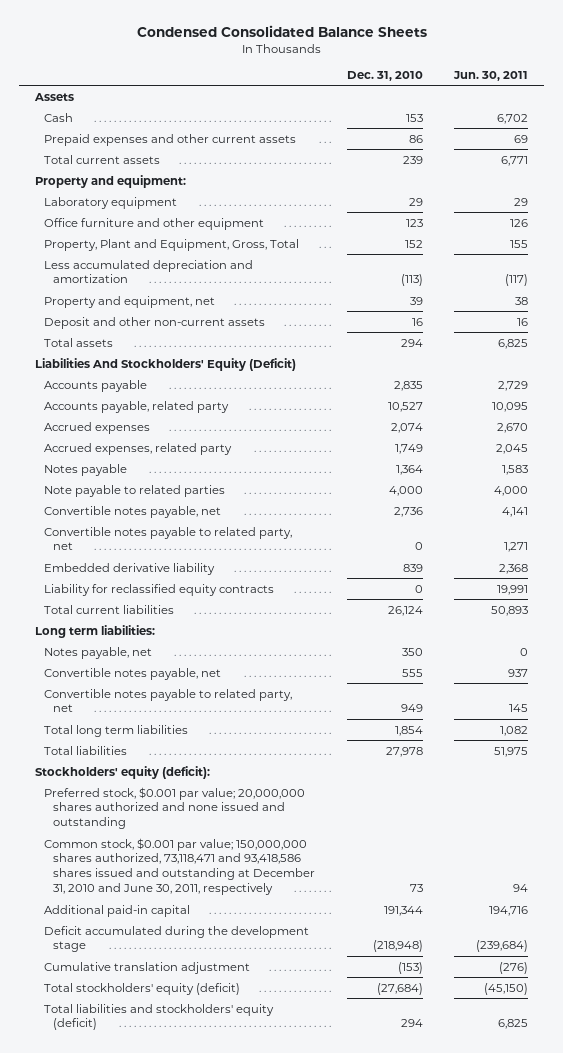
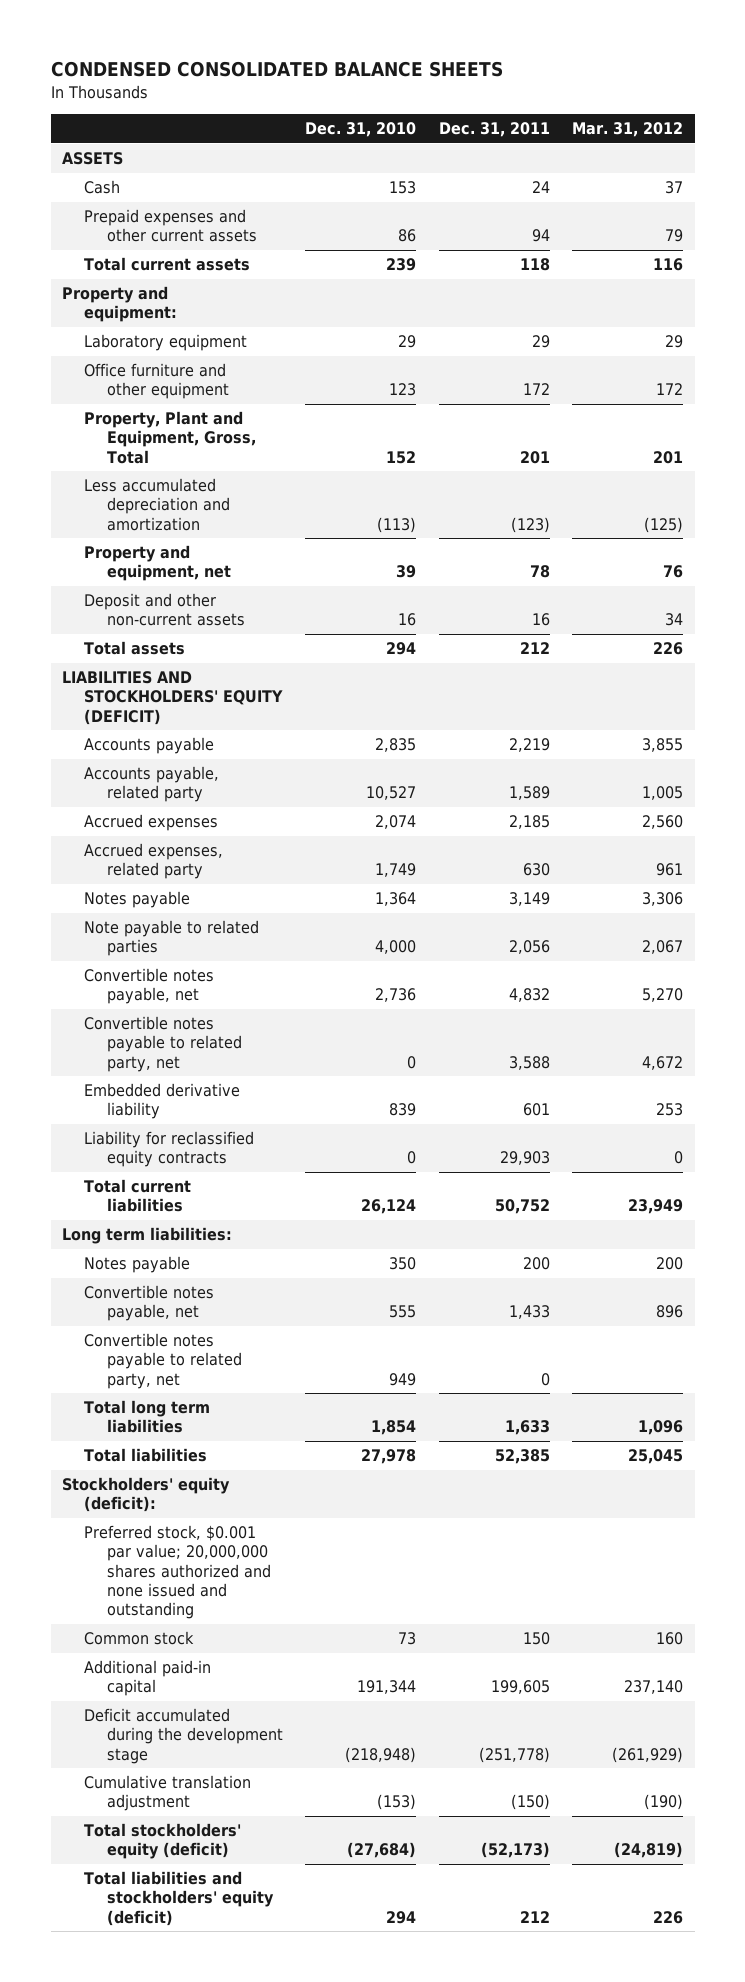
[136,25,427,38] Condensed Consolidated Balance Sheets -> [50,60,503,77] CONDENSED CONSOLIDATED BALANCE SHEETS
[453,70,529,81] Jun. 30, 2011 -> none
none -> [438,122,550,138] Dec. 31, 2011
none -> [572,122,684,138] Mar. 31, 2012
[33,92,74,101] Assets -> [61,152,123,166] ASSETS
[34,357,296,371] Liabilities And Stockholders' Equity (Deficit) -> [61,671,284,725] LIABILITIES AND STOCKHOLDERS' EQUITY (DEFICIT)
[44,646,153,659] Notes payable, net -> [84,1256,191,1274] Notes payable
[44,837,316,896] Common stock, $0.001 par value; 150,000,000 shares authorized, 73,118,471 and 93,418,586 shares issued and outstanding at December 31, 2010 and June 30, 2011, respectively -> [84,1631,195,1646] Common stock

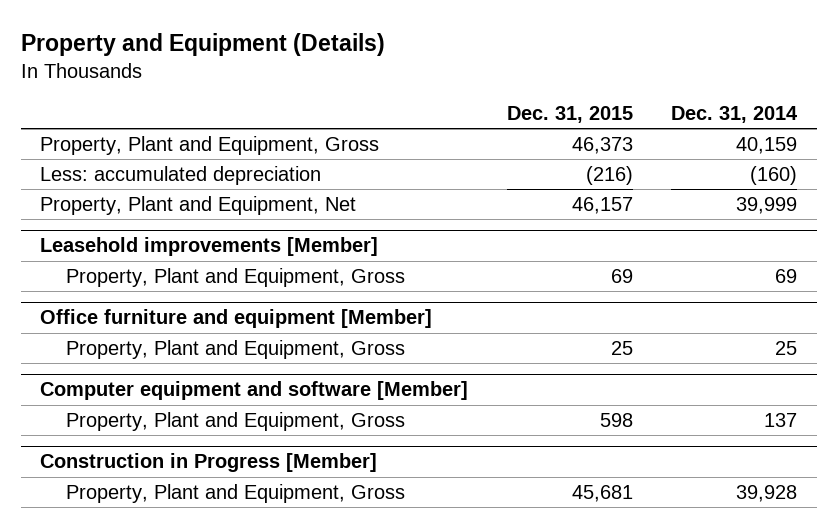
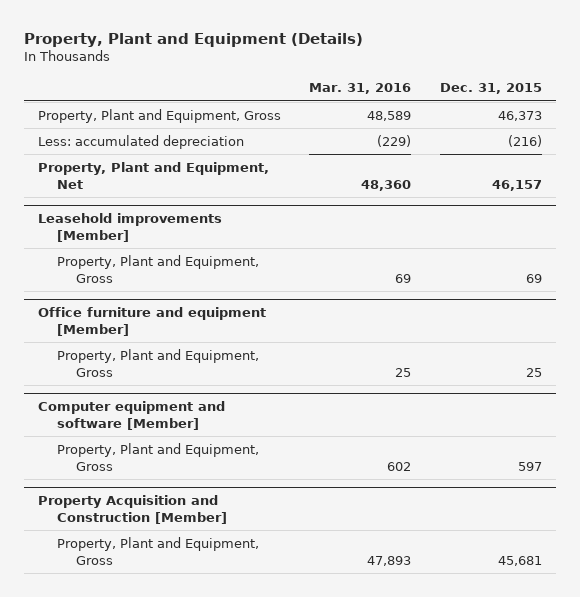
[20,33,385,57] Property and Equipment (Details) -> [23,32,363,47] Property, Plant and Equipment (Details)
[671,105,799,123] Dec. 31, 2014 -> none
none -> [309,83,412,95] Mar. 31, 2016
[39,453,377,473] Construction in Progress [Member] -> none
[599,412,633,427] 598 -> [517,461,542,471] 597
none -> [38,495,227,524] Property Acquisition and Construction [Member]

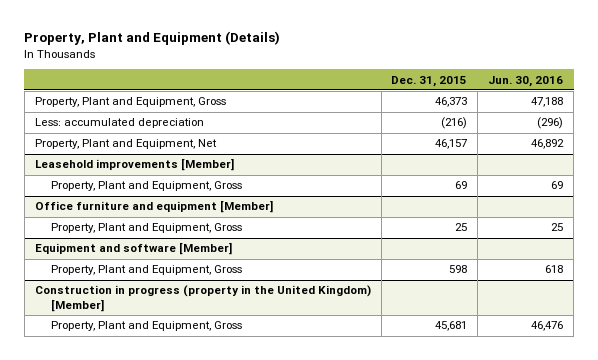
[309,83,412,95] Mar. 31, 2016 -> none
none -> [488,75,564,87] Jun. 30, 2016
[38,495,227,524] Property Acquisition and Construction [Member] -> none
[38,401,226,430] Computer equipment and software [Member] -> [34,242,232,256] Equipment and software [Member]
[517,461,542,471] 597 -> [449,265,468,274] 598
none -> [34,285,371,312] Construction in progress (property in the United Kingdom) [Member]

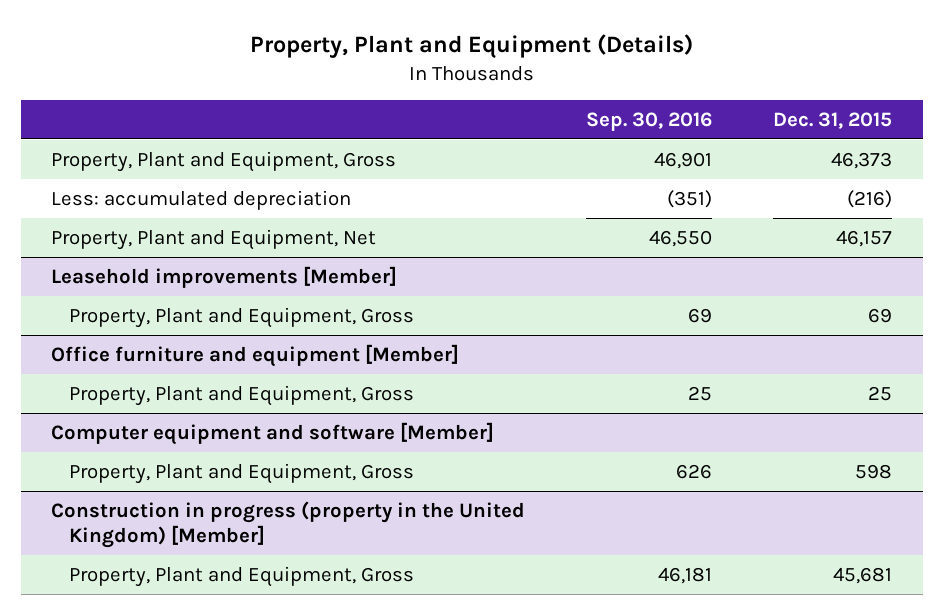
[488,75,564,87] Jun. 30, 2016 -> none
none -> [586,111,713,131] Sep. 30, 2016
[34,242,232,256] Equipment and software [Member] -> [51,421,495,445] Computer equipment and software [Member]

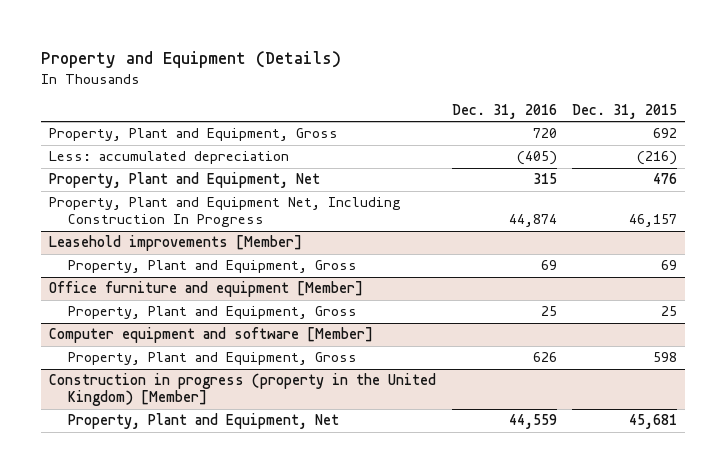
[249,34,693,59] Property, Plant and Equipment (Details) -> [41,51,342,69] Property and Equipment (Details)
[586,111,713,131] Sep. 30, 2016 -> none
none -> [451,103,557,119] Dec. 31, 2016
[831,151,893,169] 46,373 -> [653,128,678,139] 692
[836,229,893,247] 46,157 -> [653,173,678,185] 476
none -> [49,197,402,228] Property, Plant and Equipment Net, Including Construction In Progress
[69,565,415,587] Property, Plant and Equipment, Gross -> [68,413,340,430] Property, Plant and Equipment, Net

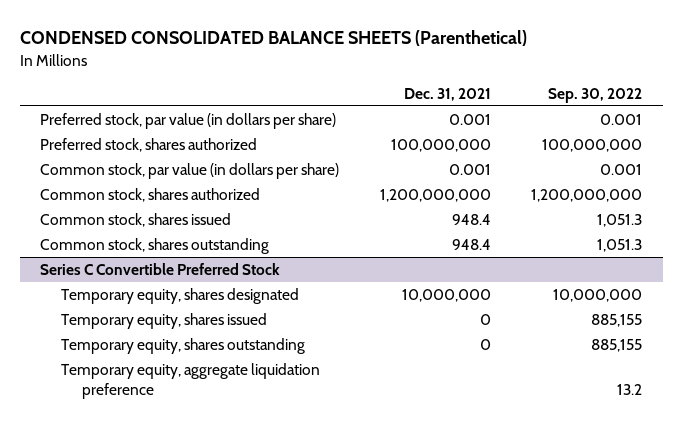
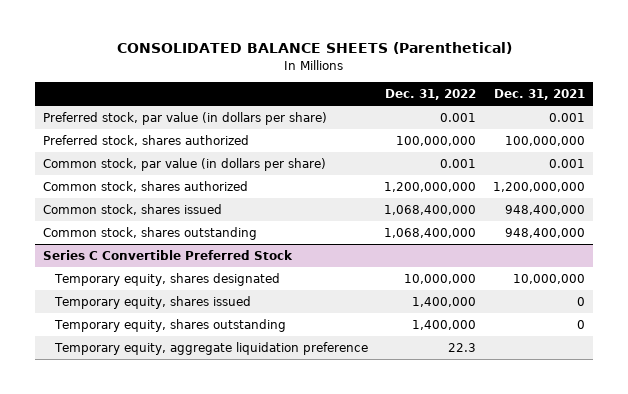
[20,30,528,47] CONDENSED CONSOLIDATED BALANCE SHEETS (Parenthetical) -> [117,42,513,55] CONSOLIDATED BALANCE SHEETS (Parenthetical)
[548,87,643,103] Sep. 30, 2022 -> none
none -> [385,88,477,100] Dec. 31, 2022
[451,213,491,225] 948.4 -> [504,205,585,216] 948,400,000
[451,238,491,250] 948.4 -> [504,228,585,239] 948,400,000

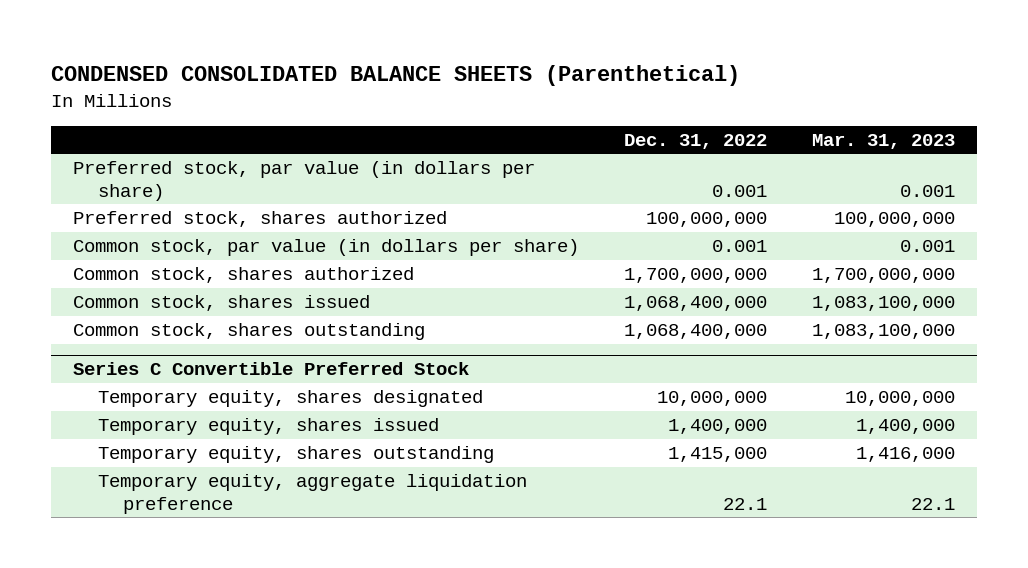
[117,42,513,55] CONSOLIDATED BALANCE SHEETS (Parenthetical) -> [50,64,740,86] CONDENSED CONSOLIDATED BALANCE SHEETS (Parenthetical)
[493,88,585,100] Dec. 31, 2021 -> none
none -> [812,133,956,149] Mar. 31, 2023
[384,182,477,193] 1,200,000,000 -> [624,268,768,284] 1,700,000,000
[412,320,477,331] 1,400,000 -> [668,447,768,463] 1,415,000
[448,343,477,353] 22.3 -> [723,497,768,510] 22.1

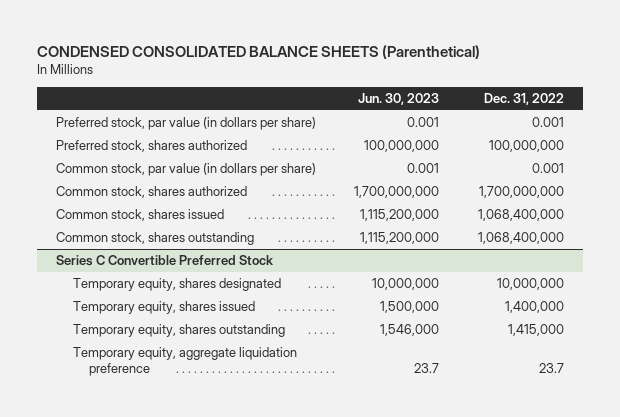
[812,133,956,149] Mar. 31, 2023 -> none
none -> [358,92,440,105] Jun. 30, 2023
[723,497,768,510] 22.1 -> [538,363,564,374] 23.7

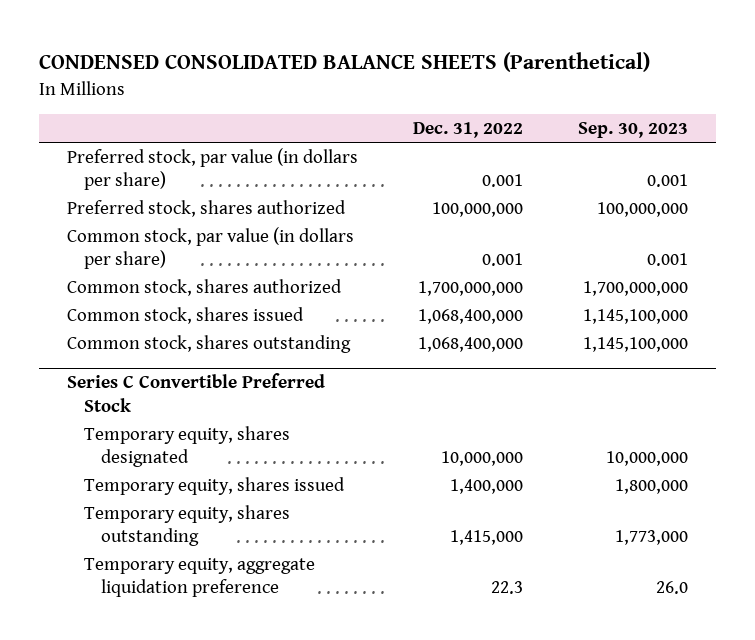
[358,92,440,105] Jun. 30, 2023 -> none
none -> [578,122,689,139] Sep. 30, 2023
[538,363,564,374] 23.7 -> [490,581,523,595] 22.3

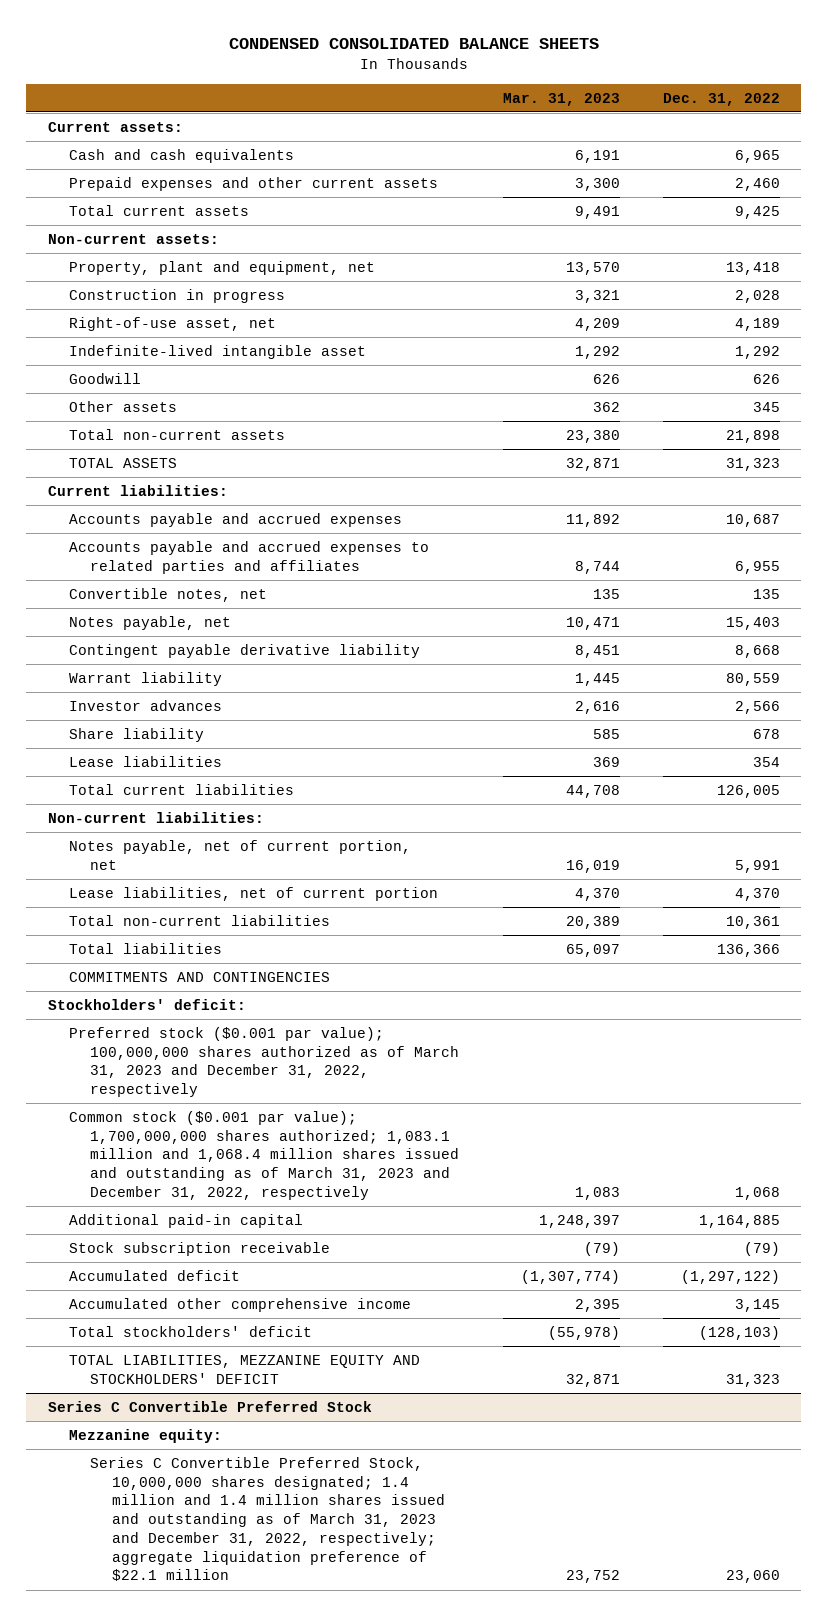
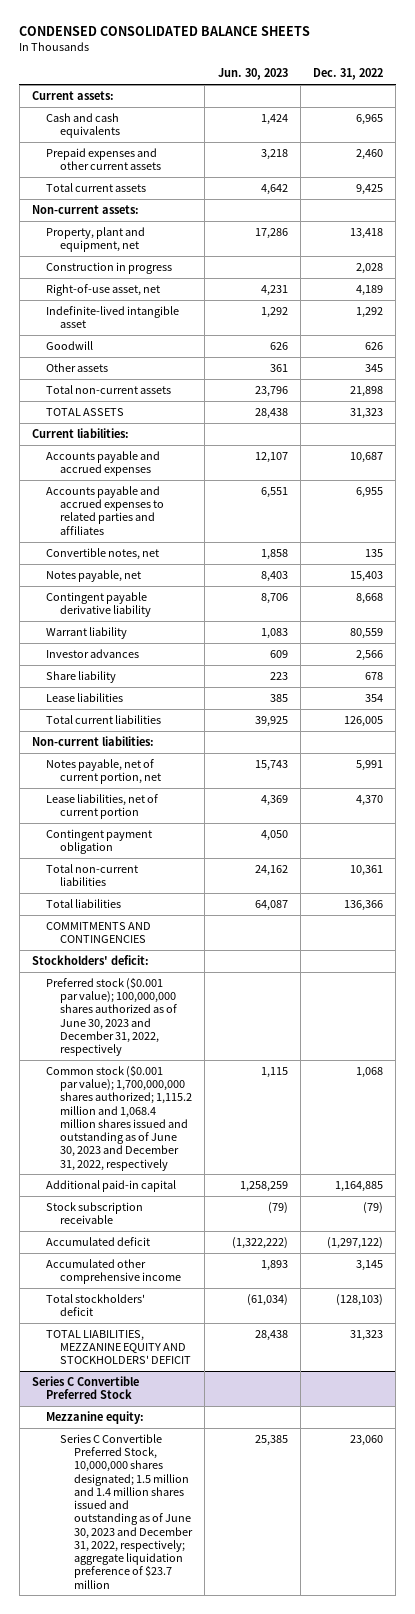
[502,92,620,106] Mar. 31, 2023 -> none
none -> [217,68,288,81] Jun. 30, 2023
none -> [46,828,153,855] Contingent payment obligation
[69,1026,460,1098] Preferred stock ($0.001 par value); 100,000,000 shares authorized as of March 31, 2023 and December 31, 2022, respectively -> [46,976,178,1057] Preferred stock ($0.001 par value); 100,000,000 shares authorized as of June 30, 2023 and December 31, 2022, respectively
[69,1110,460,1200] Common stock ($0.001 par value); 1,700,000,000 shares authorized; 1,083.1 million and 1,068.4 million shares issued and outstanding as of March 31, 2023 and December 31, 2022, respectively -> [46,1064,193,1171] Common stock ($0.001 par value); 1,700,000,000 shares authorized; 1,115.2 million and 1,068.4 million shares issued and outstanding as of June 30, 2023 and December 31, 2022, respectively
[90,1456,445,1582] Series C Convertible Preferred Stock, 10,000,000 shares designated; 1.4 million and 1.4 million shares issued and outstanding as of March 31, 2023 and December 31, 2022, respectively; aggregate liquidation preference of $22.1 million -> [60,1433,194,1589] Series C Convertible Preferred Stock, 10,000,000 shares designated; 1.5 million and 1.4 million shares issued and outstanding as of June 30, 2023 and December 31, 2022, respectively; aggregate liquidation preference of $23.7 million

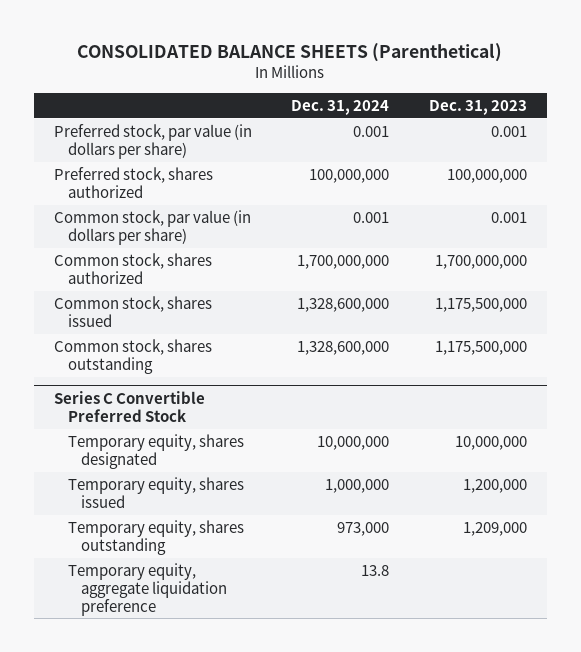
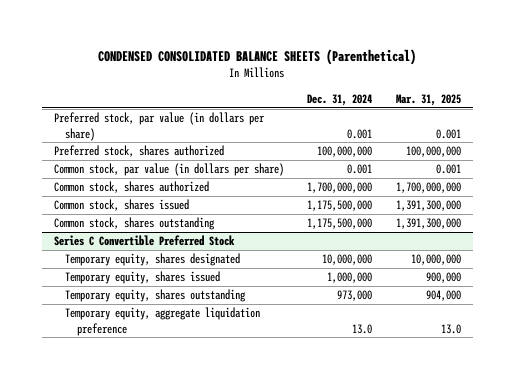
[77,42,503,62] CONSOLIDATED BALANCE SHEETS (Parenthetical) -> [98,48,417,65] CONDENSED CONSOLIDATED BALANCE SHEETS (Parenthetical)
[428,99,527,115] Dec. 31, 2023 -> none
none -> [395,94,461,107] Mar. 31, 2025
[297,297,390,312] 1,328,600,000 -> [307,200,373,212] 1,175,500,000
[297,340,390,355] 1,328,600,000 -> [307,218,373,230] 1,175,500,000
[361,564,390,576] 13.8 -> [352,323,373,334] 13.0

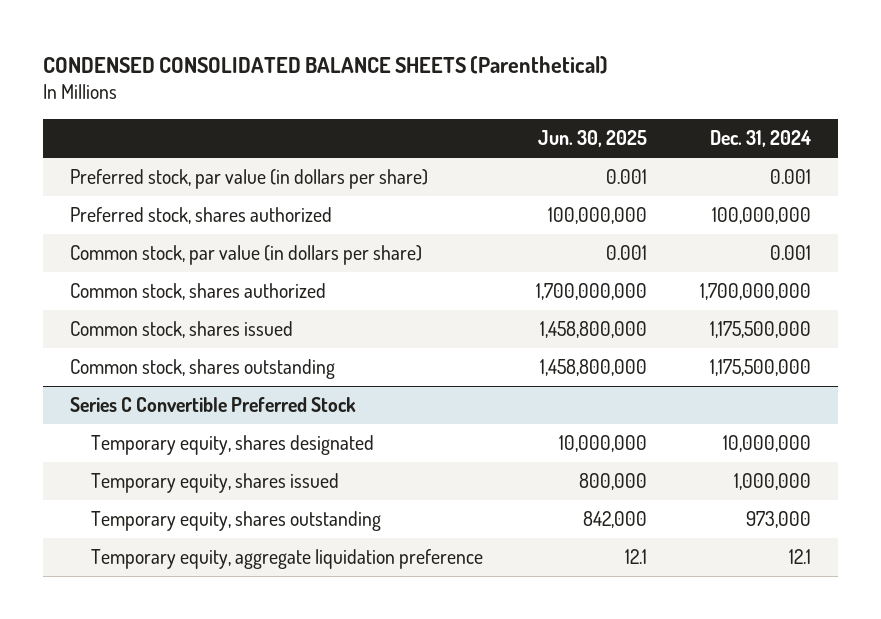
[395,94,461,107] Mar. 31, 2025 -> none
none -> [538,129,648,147] Jun. 30, 2025
[352,323,373,334] 13.0 -> [789,549,812,565] 12.1

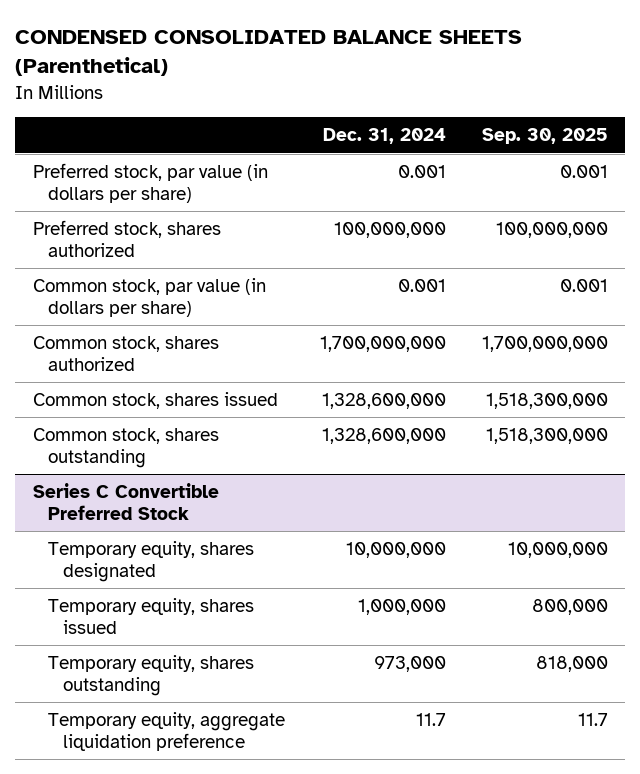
[538,129,648,147] Jun. 30, 2025 -> none
none -> [481,128,608,145] Sep. 30, 2025
[710,321,812,339] 1,175,500,000 -> [322,393,447,410] 1,328,600,000
[710,359,812,377] 1,175,500,000 -> [322,428,447,445] 1,328,600,000
[789,549,812,565] 12.1 -> [416,713,447,727] 11.7

